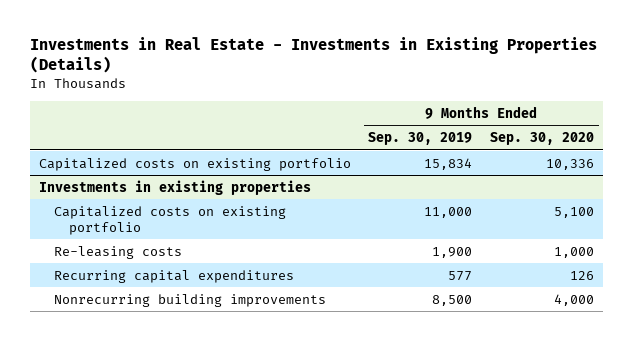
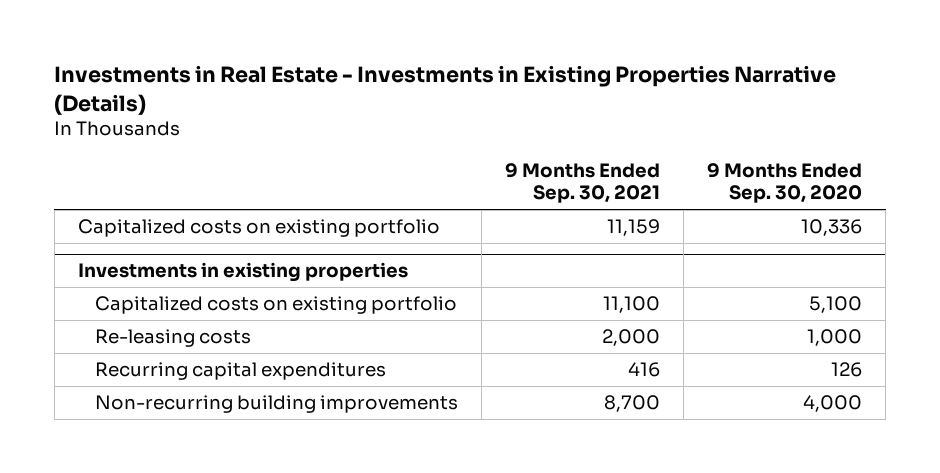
[29,37,597,74] Investments in Real Estate - Investments in Existing Properties (Details) -> [54,65,837,115] Investments in Real Estate - Investments in Existing Properties Narrative (Details)
[368,132,473,146] Sep. 30, 2019 -> none
none -> [504,162,660,204] 9 Months Ended Sep. 30, 2021
[53,293,326,307] Nonrecurring building improvements -> [94,395,458,414] Non-recurring building improvements

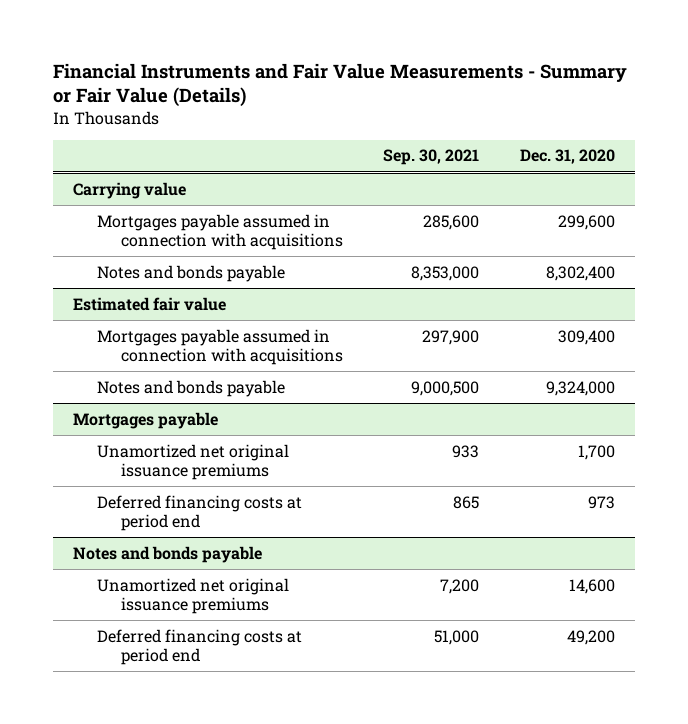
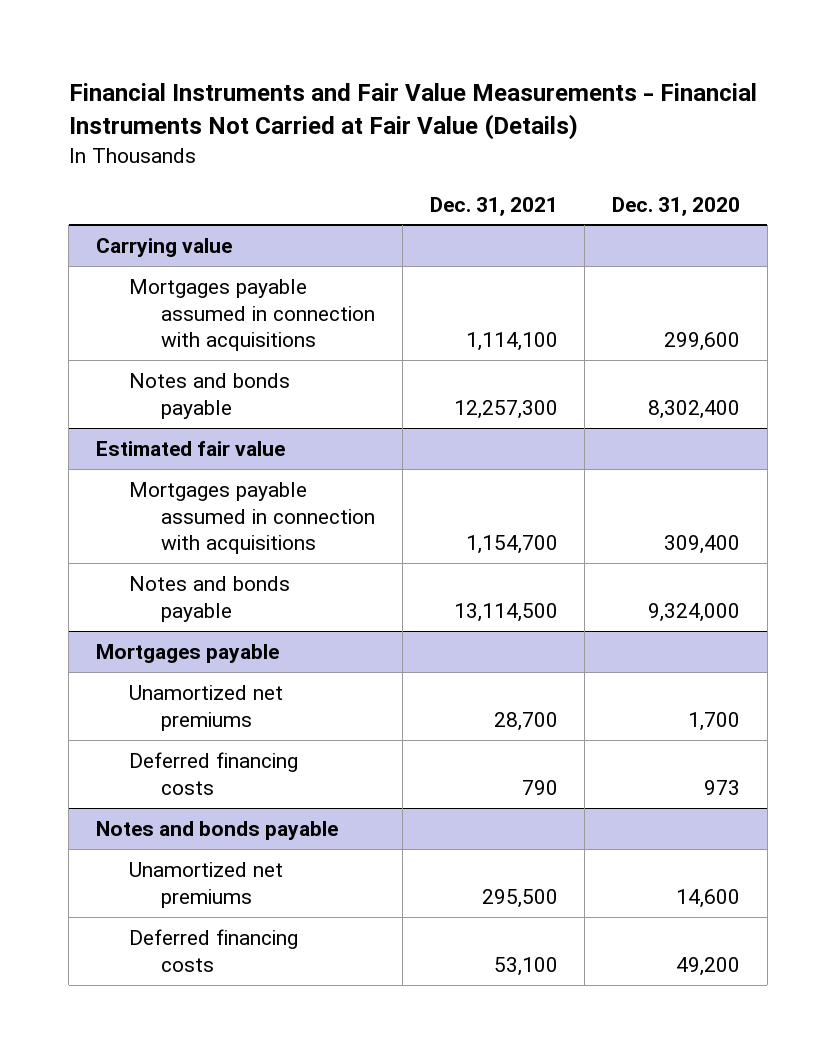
[53,62,628,108] Financial Instruments and Fair Value Measurements - Summary or Fair Value (Details) -> [68,83,757,141] Financial Instruments and Fair Value Measurements - Financial Instruments Not Carried at Fair Value (Details)
[383,149,480,166] Sep. 30, 2021 -> none
none -> [429,196,558,216] Dec. 31, 2021
[97,443,290,481] Unamortized net original issuance premiums -> [128,684,283,731] Unamortized net premiums
[97,494,303,532] Deferred financing costs at period end -> [128,751,298,795] Deferred financing costs
[97,577,290,615] Unamortized net original issuance premiums -> [128,861,283,908] Unamortized net premiums
[97,628,303,666] Deferred financing costs at period end -> [128,928,298,972] Deferred financing costs

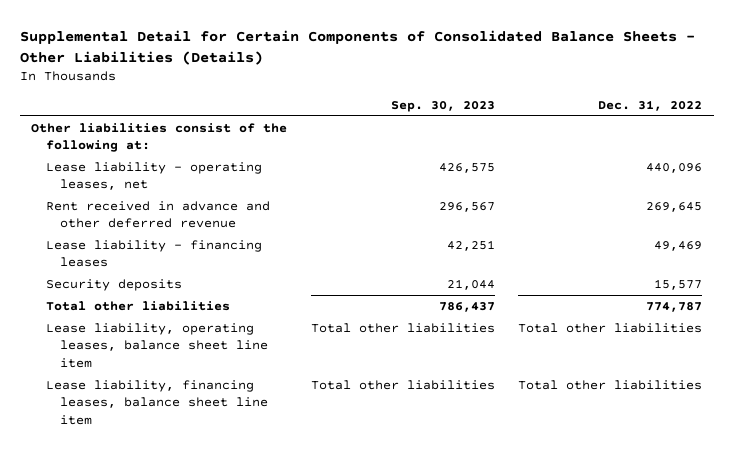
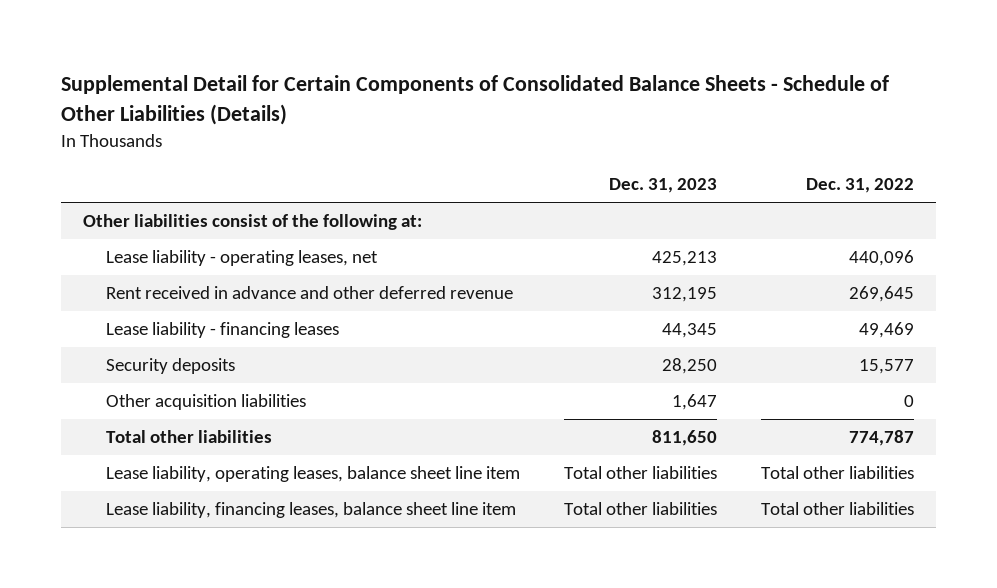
[19,29,695,65] Supplemental Detail for Certain Components of Consolidated Balance Sheets - Other Liabilities (Details) -> [61,74,890,125] Supplemental Detail for Certain Components of Consolidated Balance Sheets - Schedule of Other Liabilities (Details)
[390,100,495,112] Sep. 30, 2023 -> none
none -> [608,178,717,194] Dec. 31, 2023
none -> [105,394,306,411] Other acquisition liabilities

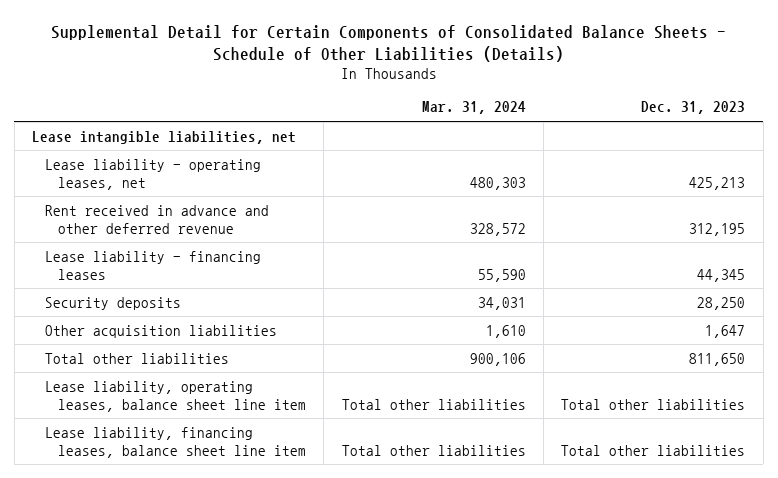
[805,178,914,194] Dec. 31, 2022 -> none
none -> [421,101,526,115] Mar. 31, 2024
[83,214,423,231] Other liabilities consist of the following at: -> [32,130,297,144] Lease intangible liabilities, net

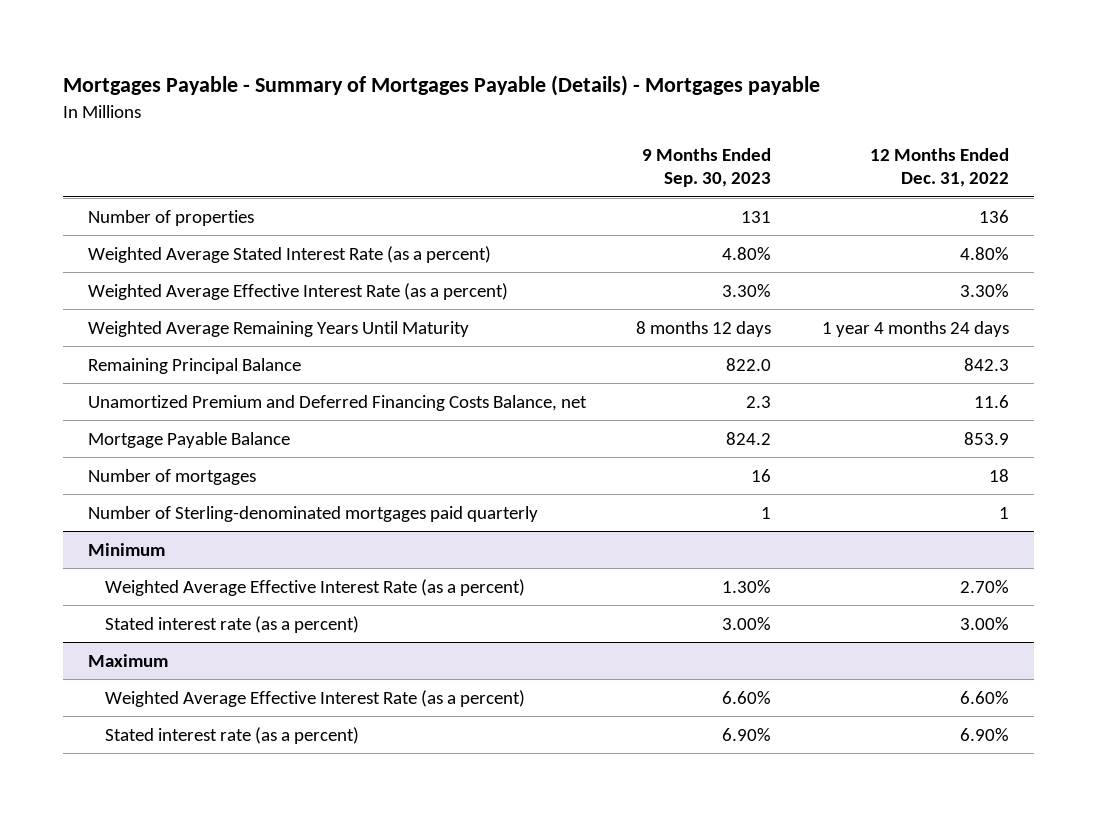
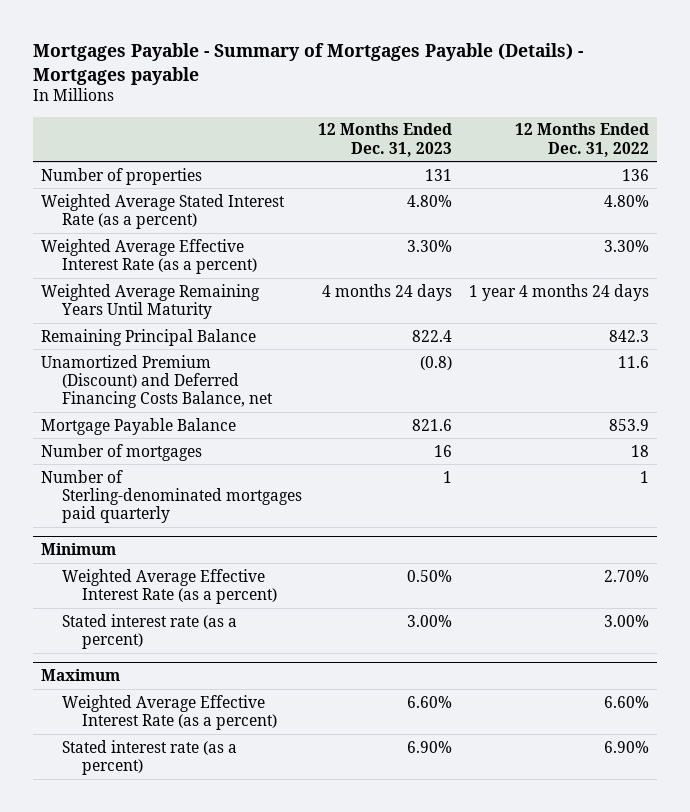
[642,148,772,188] 9 Months Ended Sep. 30, 2023 -> none
none -> [318,123,453,157] 12 Months Ended Dec. 31, 2023
[88,394,588,411] Unamortized Premium and Deferred Financing Costs Balance, net -> [41,354,273,409] Unamortized Premium (Discount) and Deferred Financing Costs Balance, net

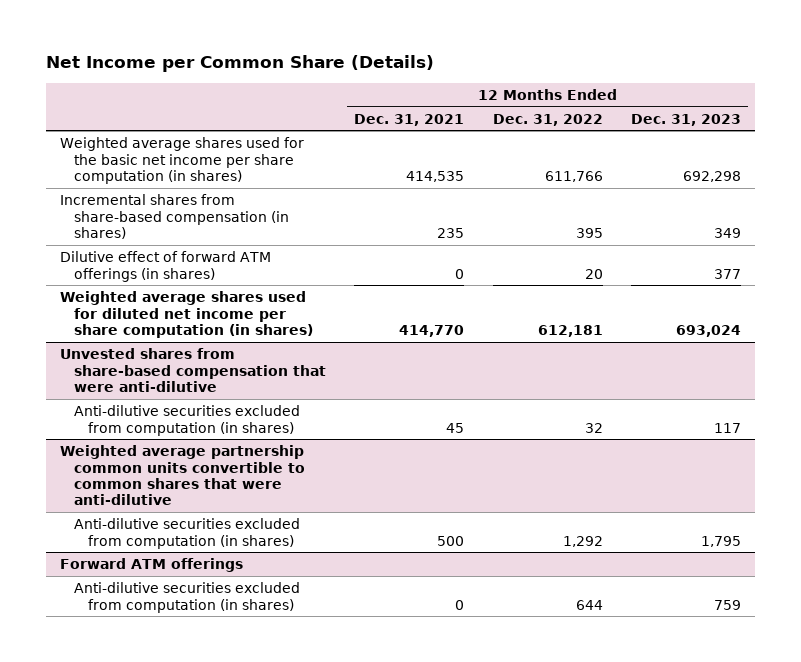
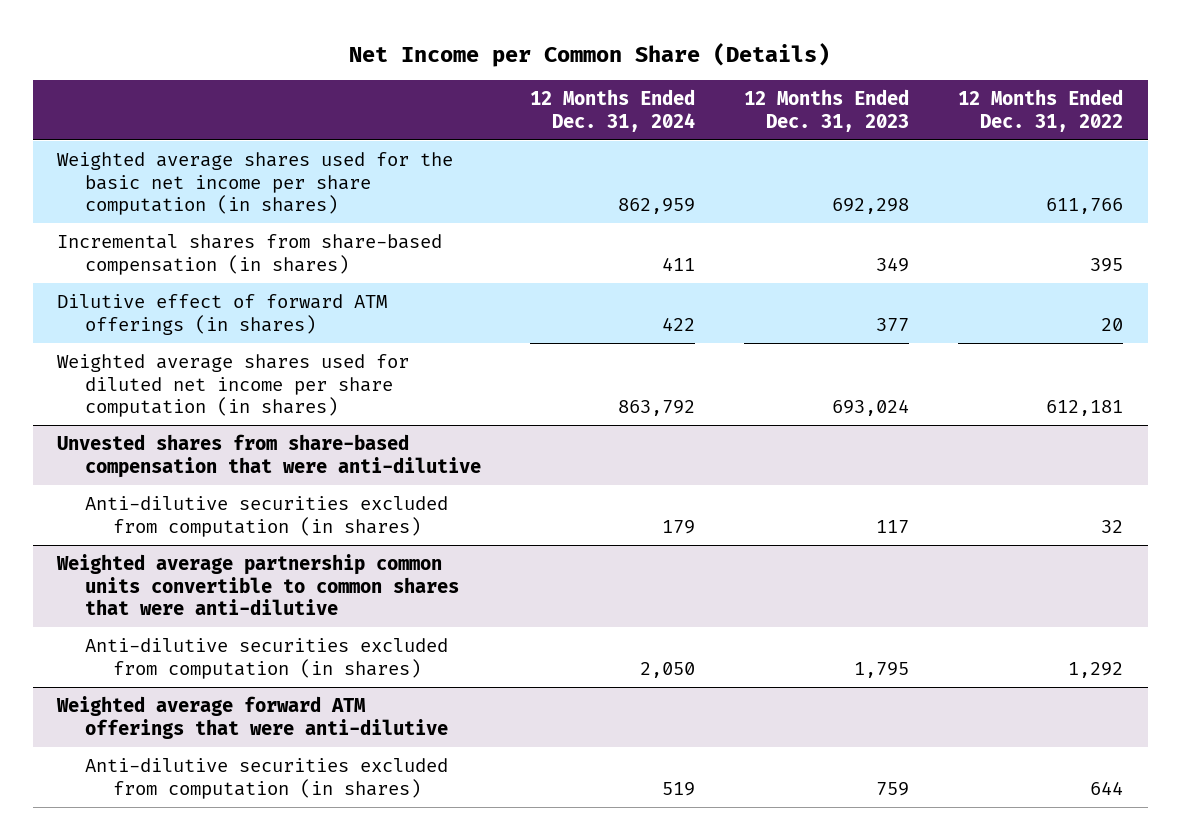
[354,113,465,126] Dec. 31, 2021 -> none
none -> [530,89,696,132] 12 Months Ended Dec. 31, 2024
[60,558,244,573] Forward ATM offerings -> [56,696,449,739] Weighted average forward ATM offerings that were anti-dilutive

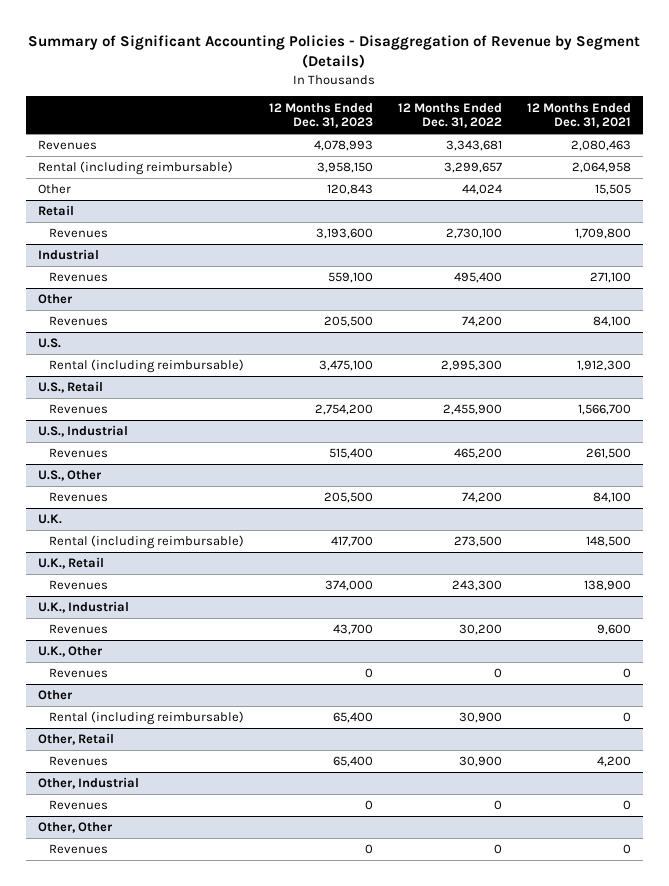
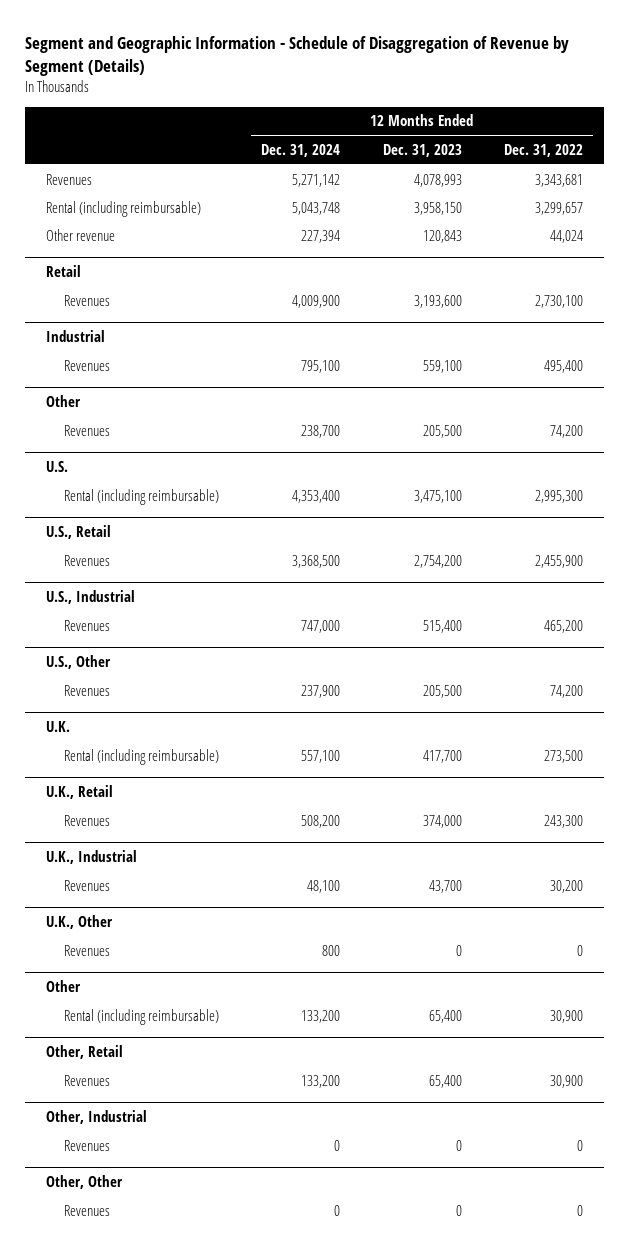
[28,34,641,69] Summary of Significant Accounting Policies - Disaggregation of Revenue by Segment (Details) -> [25,35,570,76] Segment and Geographic Information - Schedule of Disaggregation of Revenue by Segment (Details)
[526,102,631,129] 12 Months Ended Dec. 31, 2021 -> none
none -> [261,143,341,157] Dec. 31, 2024
[38,184,72,195] Other -> [46,228,116,241] Other revenue

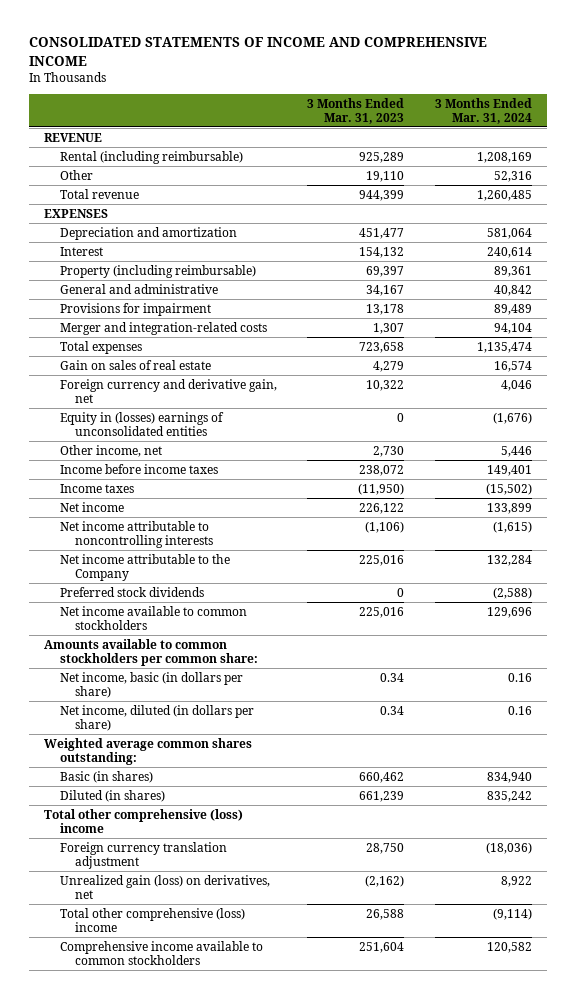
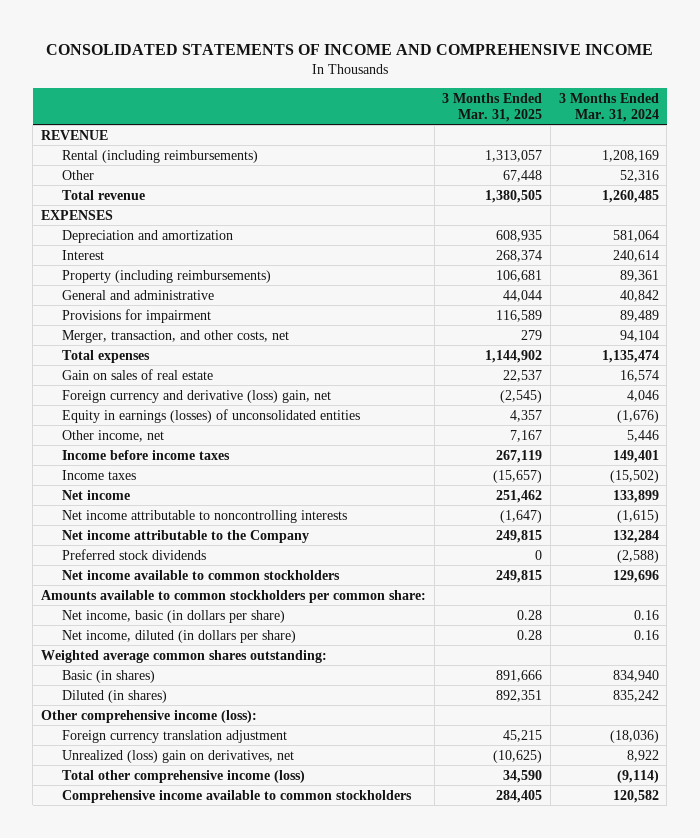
[307,97,405,124] 3 Months Ended Mar. 31, 2023 -> none
none -> [442,92,543,123] 3 Months Ended Mar. 31, 2025
[59,150,243,164] Rental (including reimbursable) -> [61,149,258,163] Rental (including reimbursements)
[59,264,256,278] Property (including reimbursable) -> [61,269,271,283] Property (including reimbursements)
[59,321,267,335] Merger and integration-related costs -> [61,329,289,343] Merger, transaction, and other costs, net
[59,378,277,403] Foreign currency and derivative gain, net -> [61,389,331,403] Foreign currency and derivative (loss) gain, net
[59,411,224,436] Equity in (losses) earnings of unconsolidated entities -> [61,408,360,423] Equity in earnings (losses) of unconsolidated entities
[44,808,244,833] Total other comprehensive (loss) income -> [41,709,258,723] Other comprehensive income (loss):
[59,874,270,899] Unrealized gain (loss) on derivatives, net -> [61,749,294,763] Unrealized (loss) gain on derivatives, net
[59,907,245,932] Total other comprehensive (loss) income -> [61,769,305,783] Total other comprehensive income (loss)

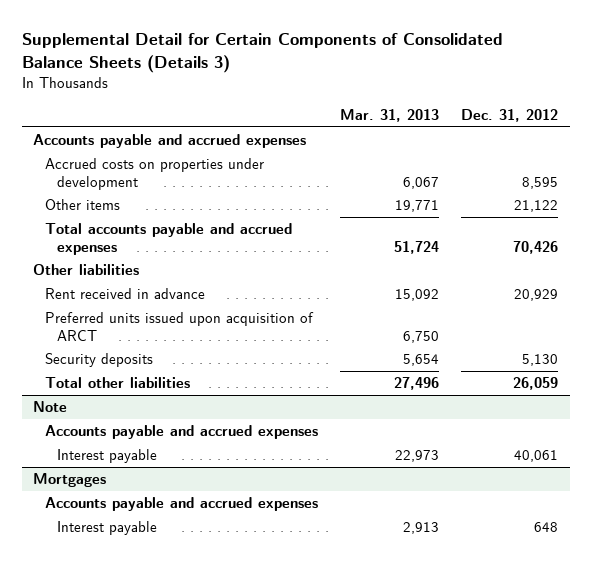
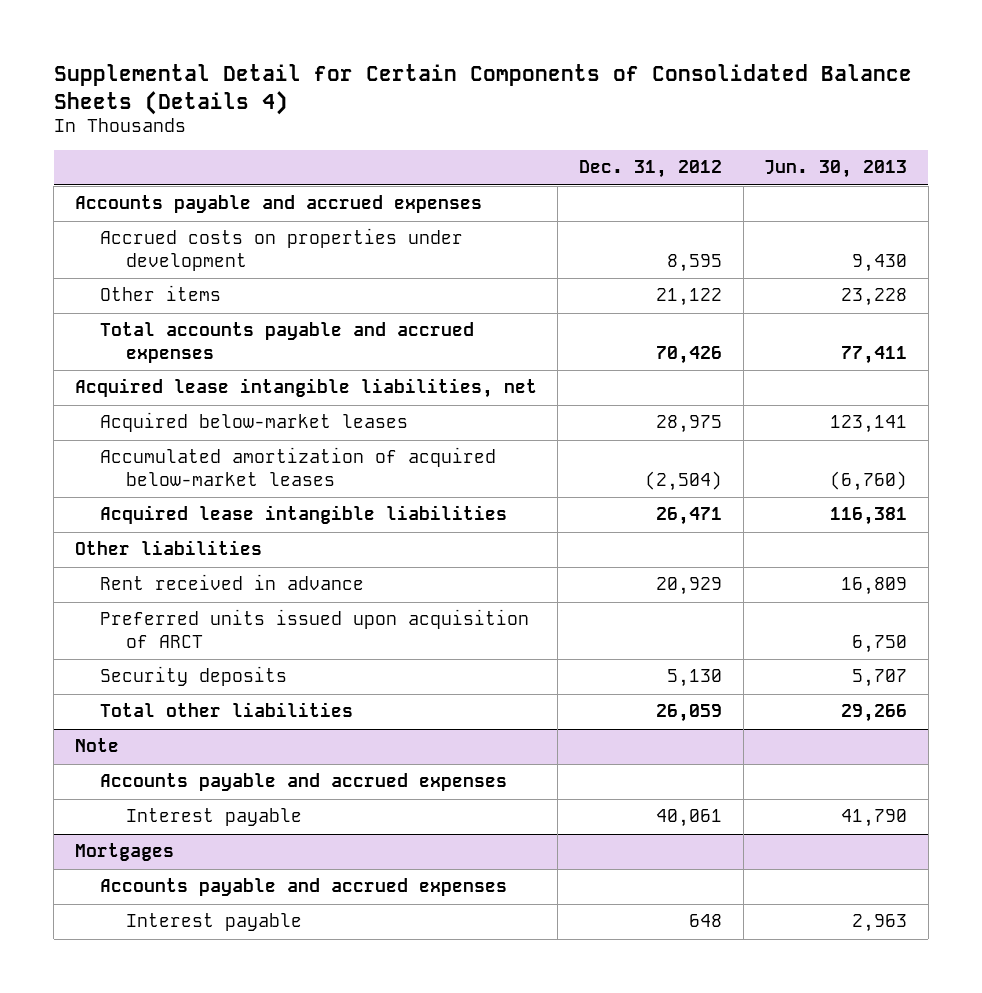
[21,32,503,74] Supplemental Detail for Certain Components of Consolidated Balance Sheets (Details 3) -> [53,64,912,115] Supplemental Detail for Certain Components of Consolidated Balance Sheets (Details 4)
[340,109,440,123] Mar. 31, 2013 -> none
none -> [764,160,908,179] Jun. 30, 2013
none -> [74,378,537,399] Acquired lease intangible liabilities, net
none -> [100,412,409,433] Acquired below-market leases
none -> [100,447,497,486] Accumulated amortization of acquired below-market leases
none -> [100,505,508,525] Acquired lease intangible liabilities

